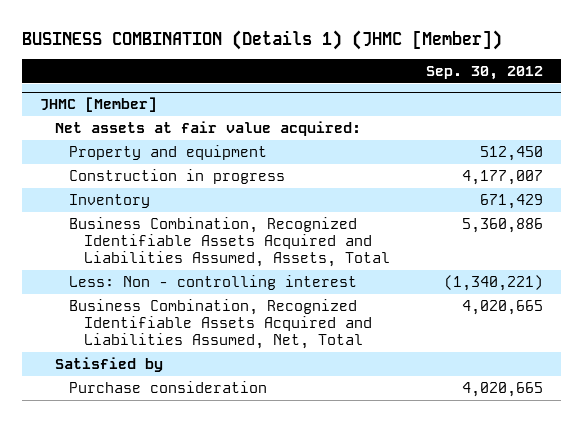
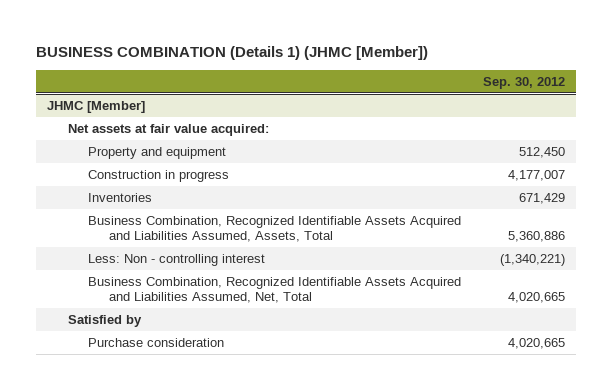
[69,193,151,208] Inventory -> [88,192,153,202] Inventories

